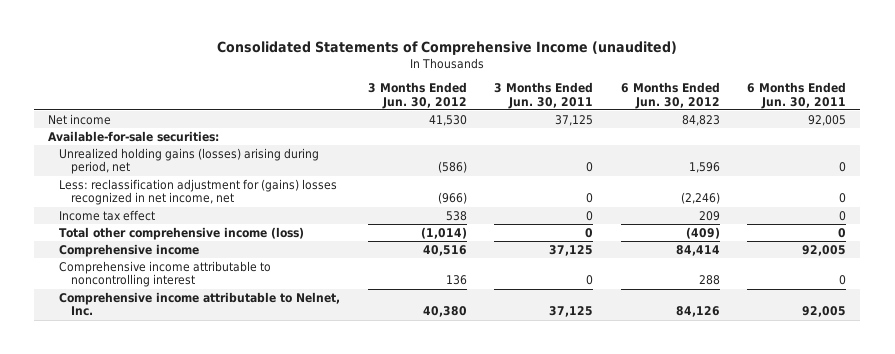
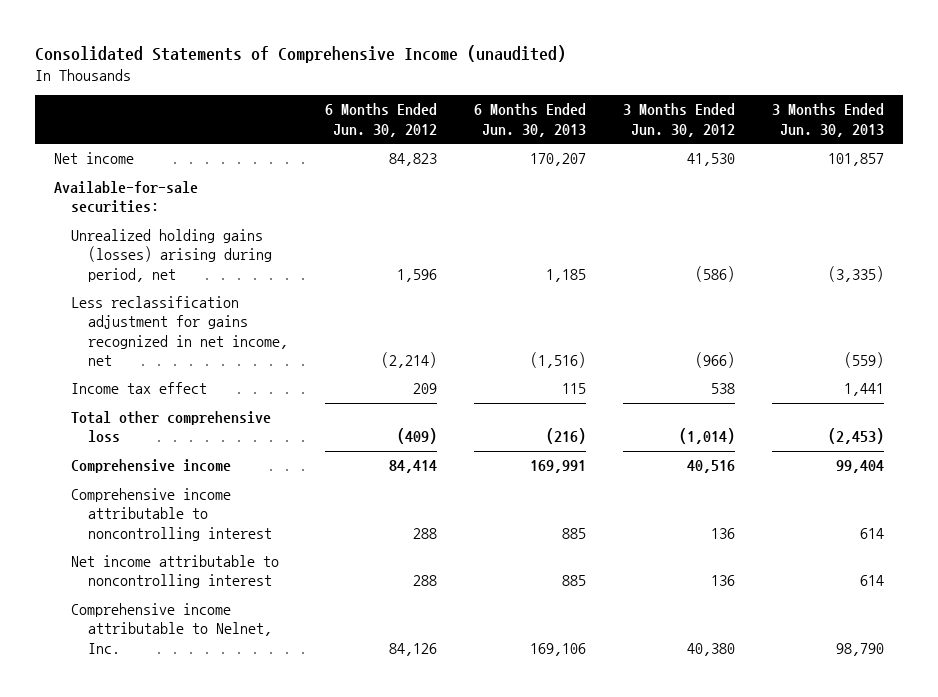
[494,82,594,109] 3 Months Ended Jun. 30, 2011 -> none
[747,82,847,109] 6 Months Ended Jun. 30, 2011 -> none
none -> [474,103,587,137] 6 Months Ended Jun. 30, 2013
none -> [772,103,885,137] 3 Months Ended Jun. 30, 2013
[59,178,338,206] Less: reclassification adjustment for (gains) losses recognized in net income, net -> [70,296,289,366] Less reclassification adjustment for gains recognized in net income, net
[680,192,720,205] (2,246) -> [381,351,438,368] (2,214)
[59,226,305,240] Total other comprehensive income (loss) -> [70,411,271,443] Total other comprehensive loss
none -> [70,555,279,589] Net income attributable to noncontrolling interest

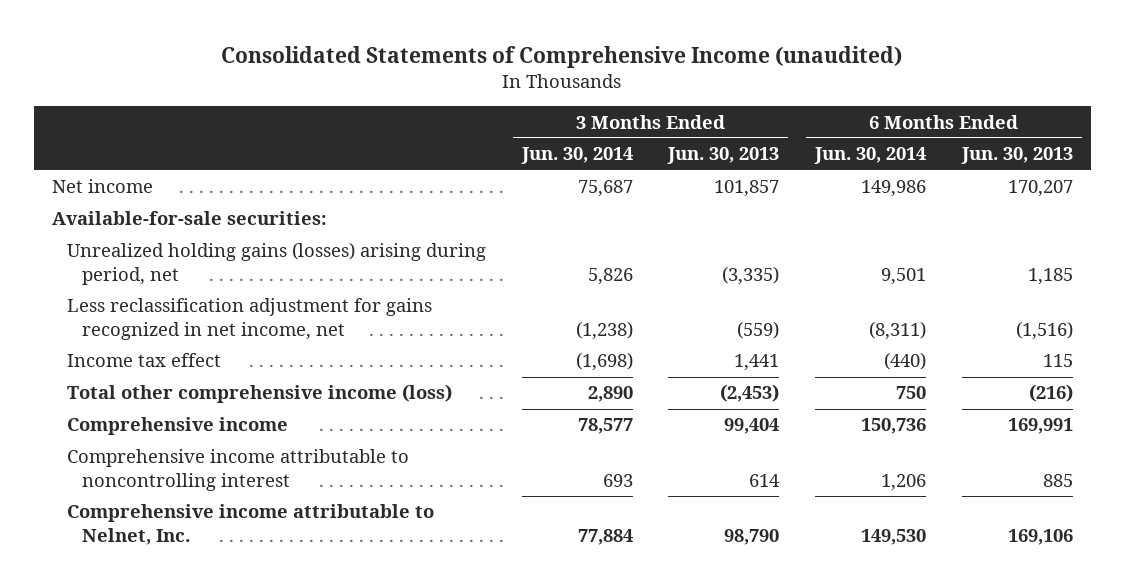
[325,103,438,137] 6 Months Ended Jun. 30, 2012 -> none
[623,103,736,137] 3 Months Ended Jun. 30, 2012 -> none
none -> [520,147,633,165] Jun. 30, 2014
none -> [814,147,927,165] Jun. 30, 2014
[70,411,271,443] Total other comprehensive loss -> [67,384,453,404] Total other comprehensive income (loss)
[70,555,279,589] Net income attributable to noncontrolling interest -> none

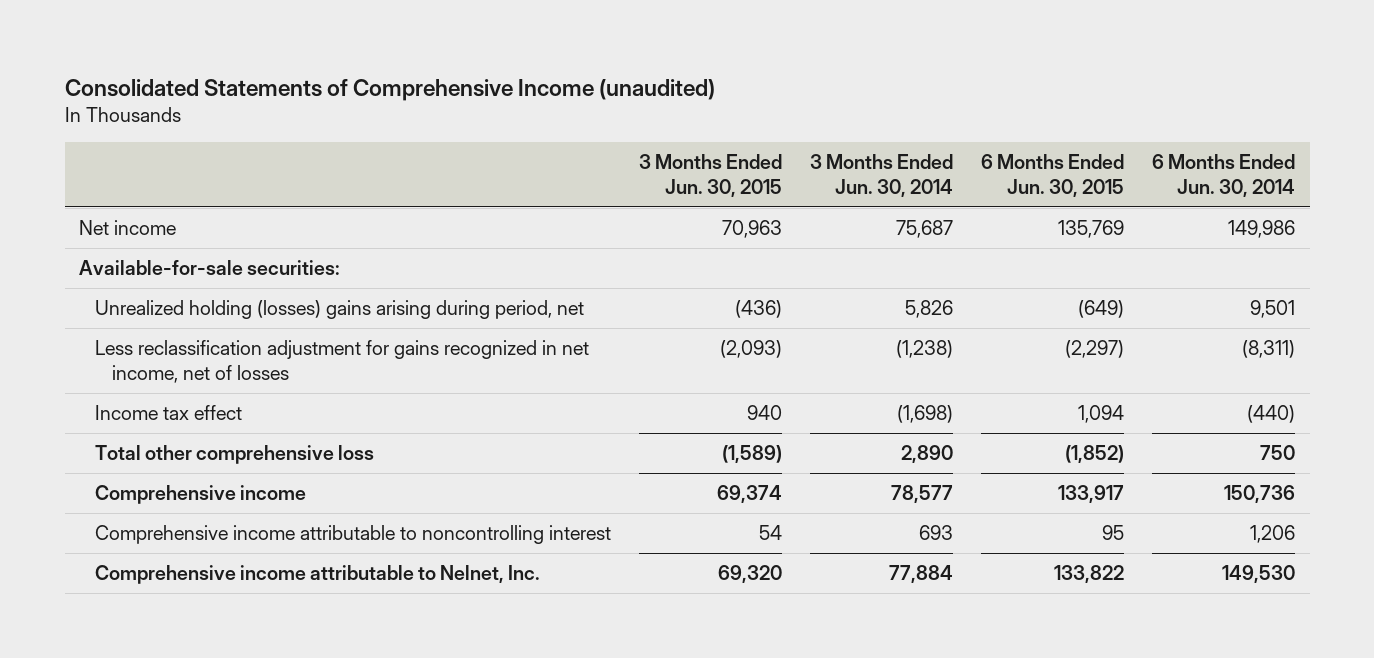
[667,147,780,165] Jun. 30, 2013 -> none
[960,147,1073,165] Jun. 30, 2013 -> none
none -> [639,153,783,198] 3 Months Ended Jun. 30, 2015
none -> [981,153,1125,198] 6 Months Ended Jun. 30, 2015
[67,242,487,285] Unrealized holding gains (losses) arising during period, net -> [95,300,585,320] Unrealized holding (losses) gains arising during period, net
[67,298,433,340] Less reclassification adjustment for gains recognized in net income, net -> [95,340,590,384] Less reclassification adjustment for gains recognized in net income, net of losses
[67,384,453,404] Total other comprehensive income (loss) -> [95,445,375,465] Total other comprehensive loss

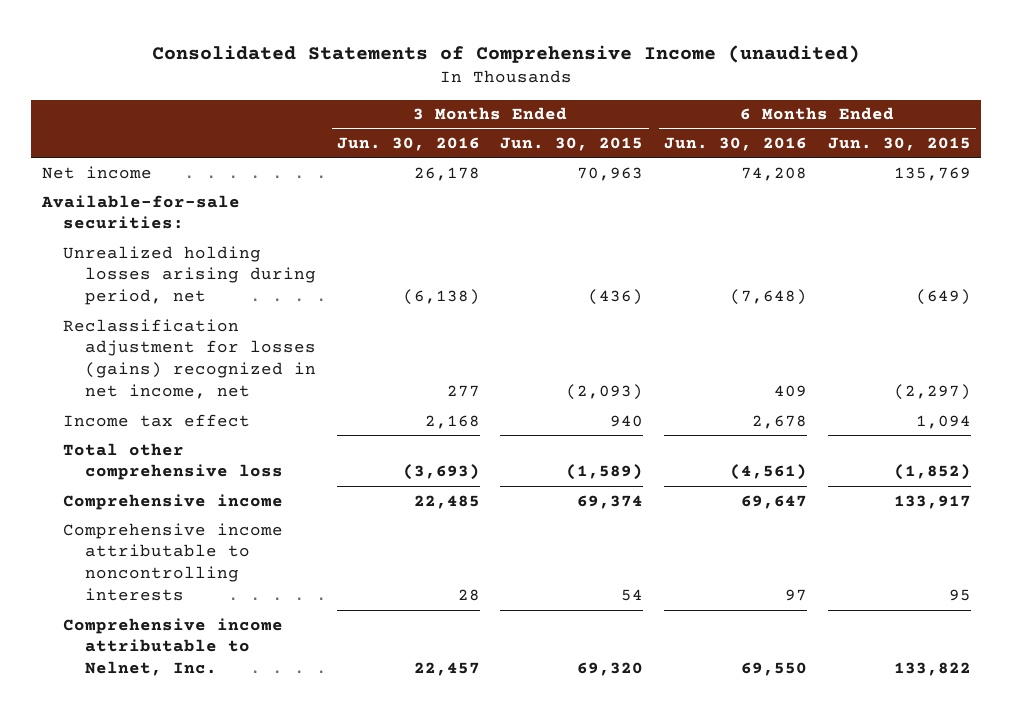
[810,153,954,198] 3 Months Ended Jun. 30, 2014 -> none
[1152,153,1296,198] 6 Months Ended Jun. 30, 2014 -> none
none -> [336,137,480,152] Jun. 30, 2016
none -> [664,137,808,152] Jun. 30, 2016
[95,300,585,320] Unrealized holding (losses) gains arising during period, net -> [63,245,317,306] Unrealized holding losses arising during period, net
[95,340,590,384] Less reclassification adjustment for gains recognized in net income, net of losses -> [63,318,317,400] Reclassification adjustment for losses (gains) recognized in net income, net
[95,525,612,545] Comprehensive income attributable to noncontrolling interest -> [63,522,284,602] Comprehensive income attributable to noncontrolling interests

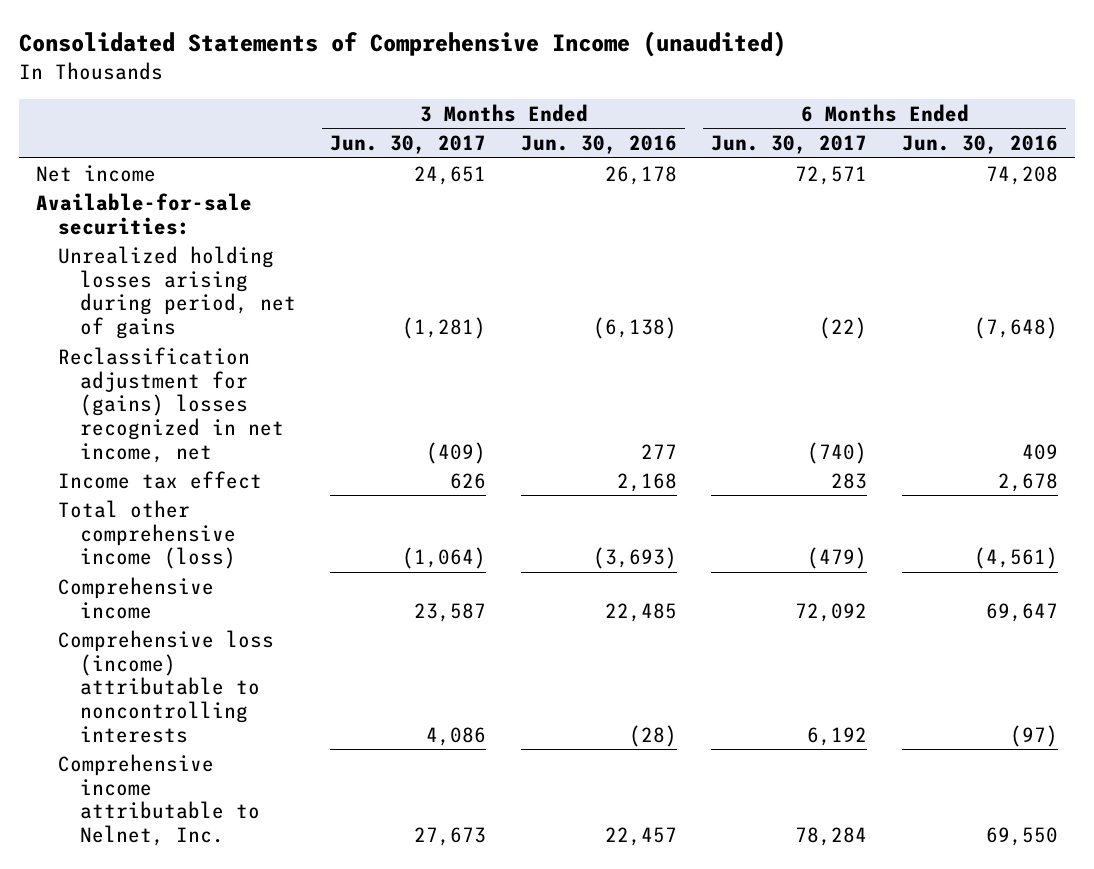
[500,137,644,152] Jun. 30, 2015 -> none
[827,137,971,152] Jun. 30, 2015 -> none
none -> [330,135,487,155] Jun. 30, 2017
none -> [711,135,868,155] Jun. 30, 2017
[63,245,317,306] Unrealized holding losses arising during period, net -> [57,245,296,340] Unrealized holding losses arising during period, net of gains
[63,318,317,400] Reclassification adjustment for losses (gains) recognized in net income, net -> [57,346,284,463] Reclassification adjustment for (gains) losses recognized in net income, net
[63,442,284,481] Total other comprehensive loss -> [57,499,236,570] Total other comprehensive income (loss)
[63,522,284,602] Comprehensive income attributable to noncontrolling interests -> [57,629,274,743] Comprehensive loss (income) attributable to noncontrolling interests
[457,589,480,602] 28 -> [628,724,677,747] (28)
[785,589,808,602] 97 -> [1009,724,1058,747] (97)

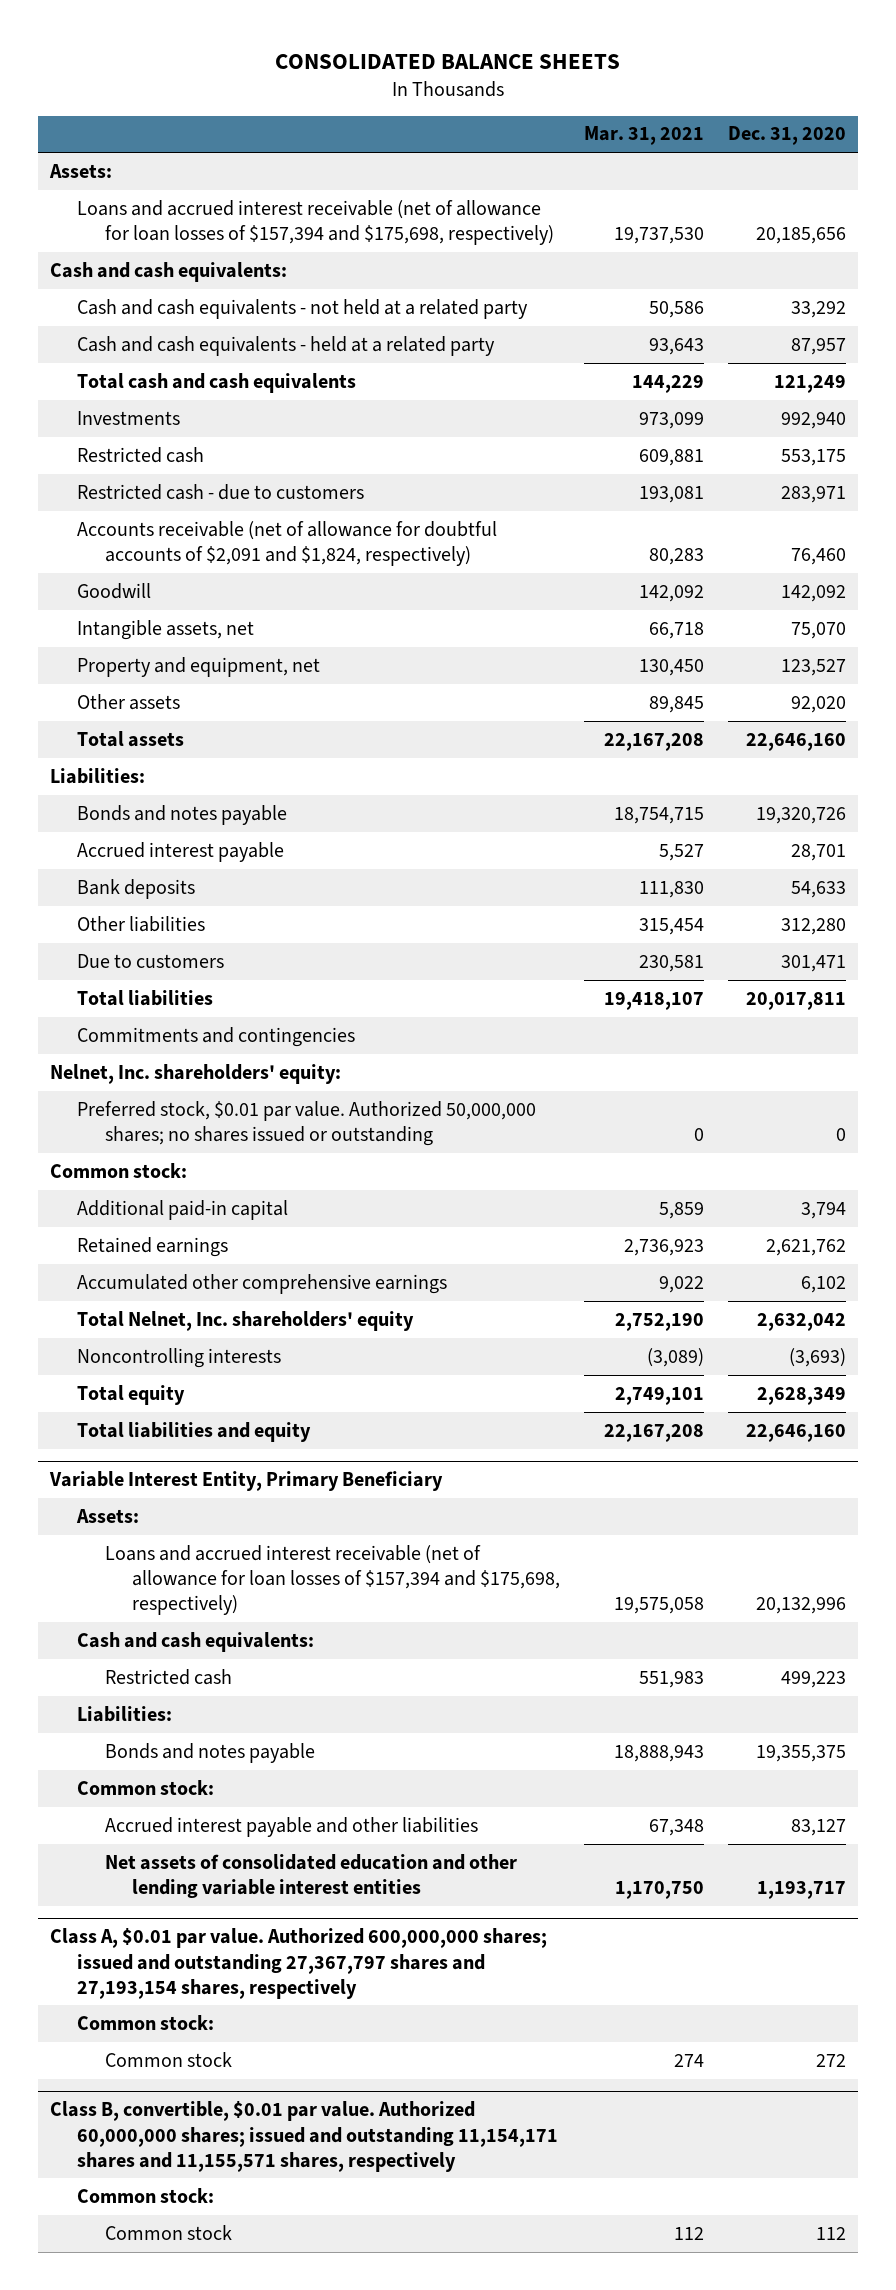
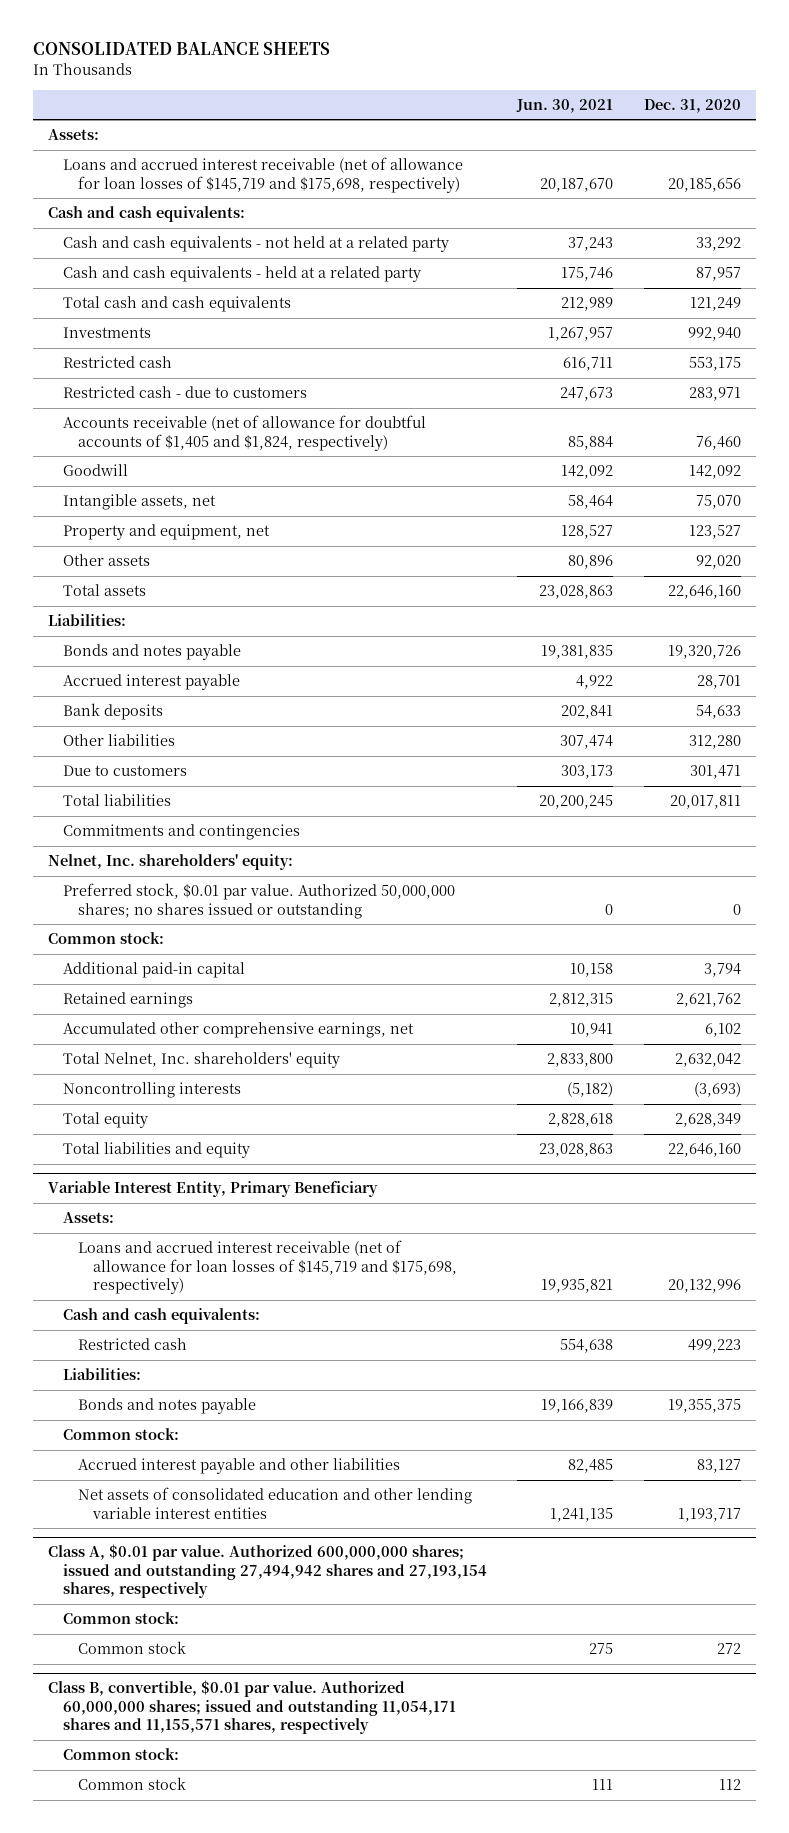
[583,126,704,146] Mar. 31, 2021 -> none
none -> [516,98,614,113] Jun. 30, 2021
[77,199,554,245] Loans and accrued interest receivable (net of allowance for loan losses of $157,394 and $175,698, respectively) -> [62,157,463,193] Loans and accrued interest receivable (net of allowance for loan losses of $145,719 and $175,698, respectively)
[77,520,498,566] Accounts receivable (net of allowance for doubtful accounts of $2,091 and $1,824, respectively) -> [62,415,426,451] Accounts receivable (net of allowance for doubtful accounts of $1,405 and $1,824, respectively)
[77,1273,448,1294] Accumulated other comprehensive earnings -> [62,1022,414,1039] Accumulated other comprehensive earnings, net
[104,1544,561,1616] Loans and accrued interest receivable (net of allowance for loan losses of $157,394 and $175,698, respectively) -> [77,1240,457,1295] Loans and accrued interest receivable (net of allowance for loan losses of $145,719 and $175,698, respectively)
[50,1928,548,1999] Class A, $0.01 par value. Authorized 600,000,000 shares; issued and outstanding 27,367,797 shares and 27,193,154 shares, respectively -> [48,1544,487,1599] Class A, $0.01 par value. Authorized 600,000,000 shares; issued and outstanding 27,494,942 shares and 27,193,154 shares, respectively
[50,2101,559,2172] Class B, convertible, $0.01 par value. Authorized 60,000,000 shares; issued and outstanding 11,154,171 shares and 11,155,571 shares, respectively -> [48,1680,456,1735] Class B, convertible, $0.01 par value. Authorized 60,000,000 shares; issued and outstanding 11,054,171 shares and 11,155,571 shares, respectively

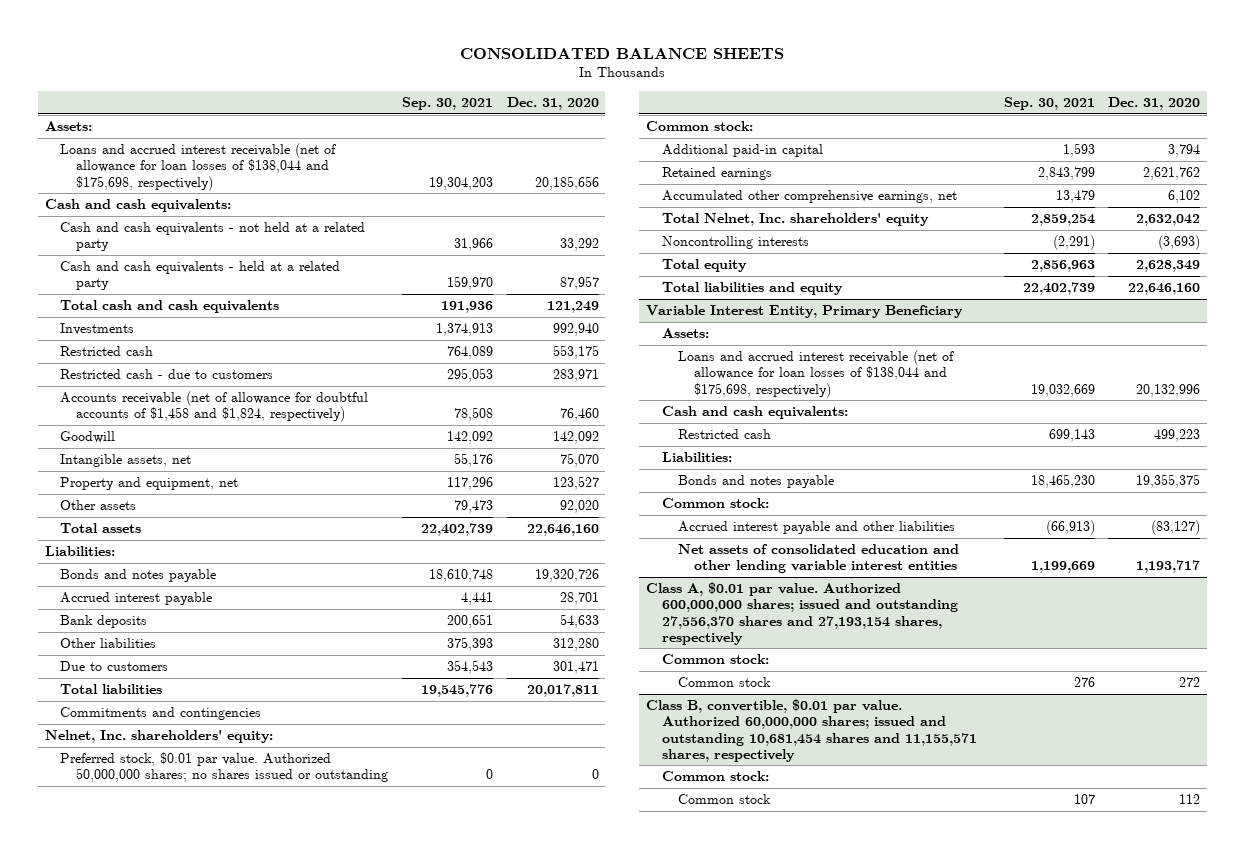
[516,98,614,113] Jun. 30, 2021 -> none
none -> [401,97,493,111] Sep. 30, 2021
[62,157,463,193] Loans and accrued interest receivable (net of allowance for loan losses of $145,719 and $175,698, respectively) -> [60,143,337,191] Loans and accrued interest receivable (net of allowance for loan losses of $138,044 and $175,698, respectively)
[62,415,426,451] Accounts receivable (net of allowance for doubtful accounts of $1,405 and $1,824, respectively) -> [60,391,369,423] Accounts receivable (net of allowance for doubtful accounts of $1,458 and $1,824, respectively)
[77,1240,457,1295] Loans and accrued interest receivable (net of allowance for loan losses of $145,719 and $175,698, respectively) -> [677,350,954,398] Loans and accrued interest receivable (net of allowance for loan losses of $138,044 and $175,698, respectively)
[696,1459,741,1474] 83,127 -> [1151,520,1201,536] (83,127)
[48,1544,487,1599] Class A, $0.01 par value. Authorized 600,000,000 shares; issued and outstanding 27,494,942 shares and 27,193,154 shares, respectively -> [646,582,959,645] Class A, $0.01 par value. Authorized 600,000,000 shares; issued and outstanding 27,556,370 shares and 27,193,154 shares, respectively
[48,1680,456,1735] Class B, convertible, $0.01 par value. Authorized 60,000,000 shares; issued and outstanding 11,054,171 shares and 11,155,571 shares, respectively -> [646,699,978,762] Class B, convertible, $0.01 par value. Authorized 60,000,000 shares; issued and outstanding 10,681,454 shares and 11,155,571 shares, respectively

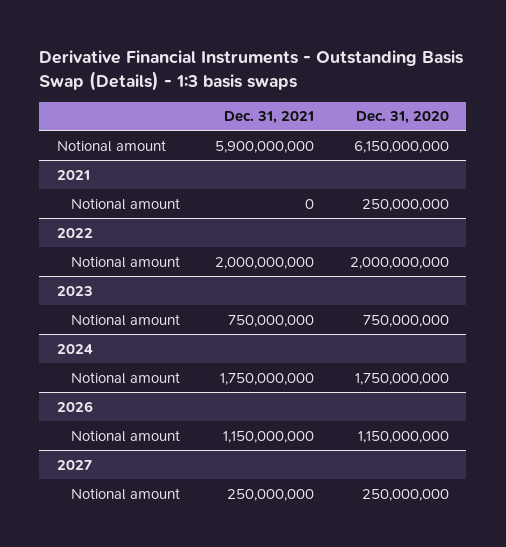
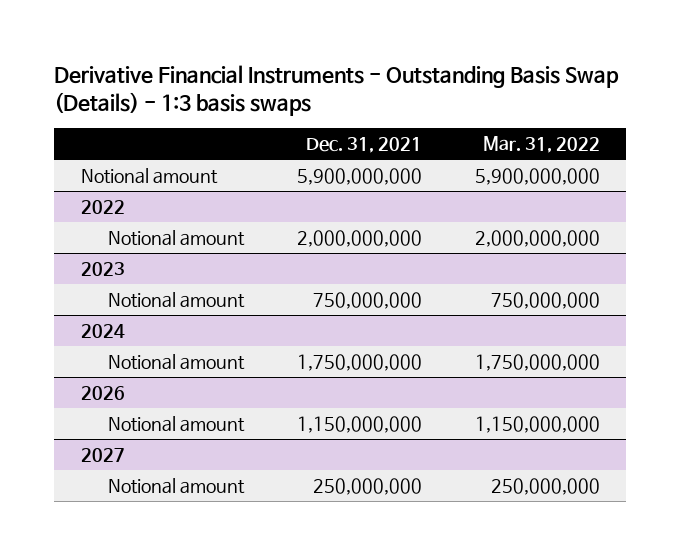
[355,111,449,125] Dec. 31, 2020 -> none
none -> [482,136,600,154] Mar. 31, 2022
[57,169,91,180] 2021 -> none
[70,197,180,210] Notional amount -> none

